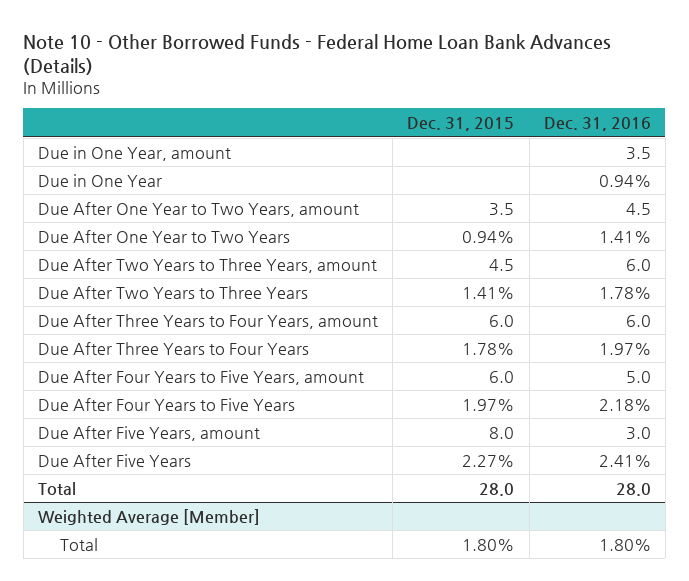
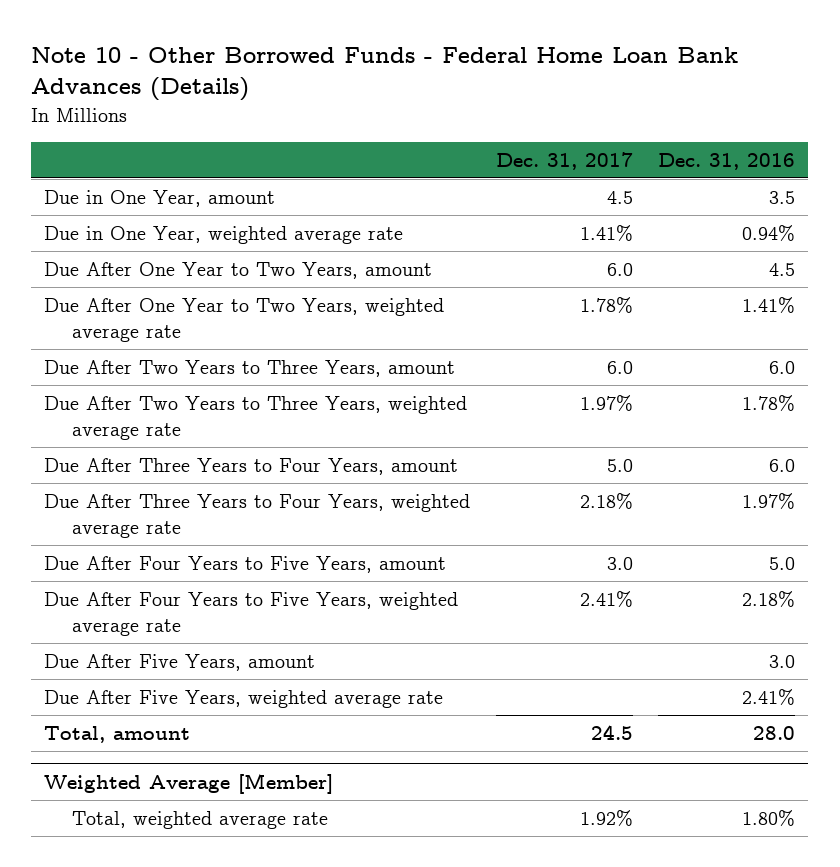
[407,116,515,131] Dec. 31, 2015 -> none
none -> [495,151,633,170] Dec. 31, 2017
[38,173,163,187] Due in One Year -> [44,226,404,245] Due in One Year, weighted average rate
[38,229,291,243] Due After One Year to Two Years -> [44,298,445,342] Due After One Year to Two Years, weighted average rate
[38,285,309,299] Due After Two Years to Three Years -> [44,396,468,440] Due After Two Years to Three Years, weighted average rate
[38,341,310,355] Due After Three Years to Four Years -> [44,494,471,538] Due After Three Years to Four Years, weighted average rate
[38,397,296,411] Due After Four Years to Five Years -> [44,592,459,636] Due After Four Years to Five Years, weighted average rate
[38,453,192,467] Due After Five Years -> [44,690,444,709] Due After Five Years, weighted average rate
[38,481,77,495] Total -> [44,726,191,744] Total, amount
[59,537,98,551] Total -> [71,811,328,830] Total, weighted average rate

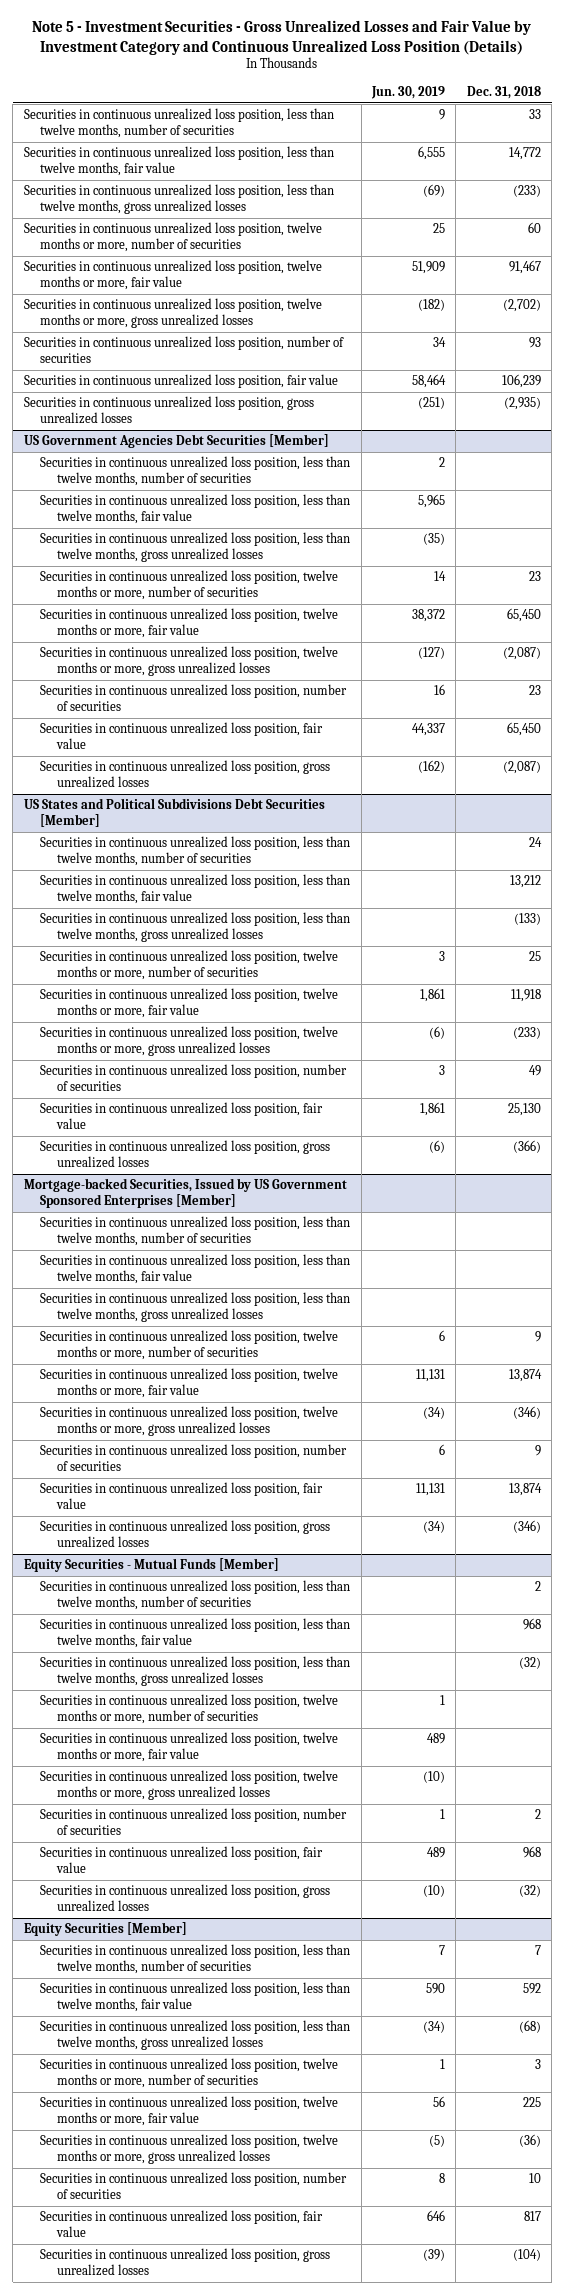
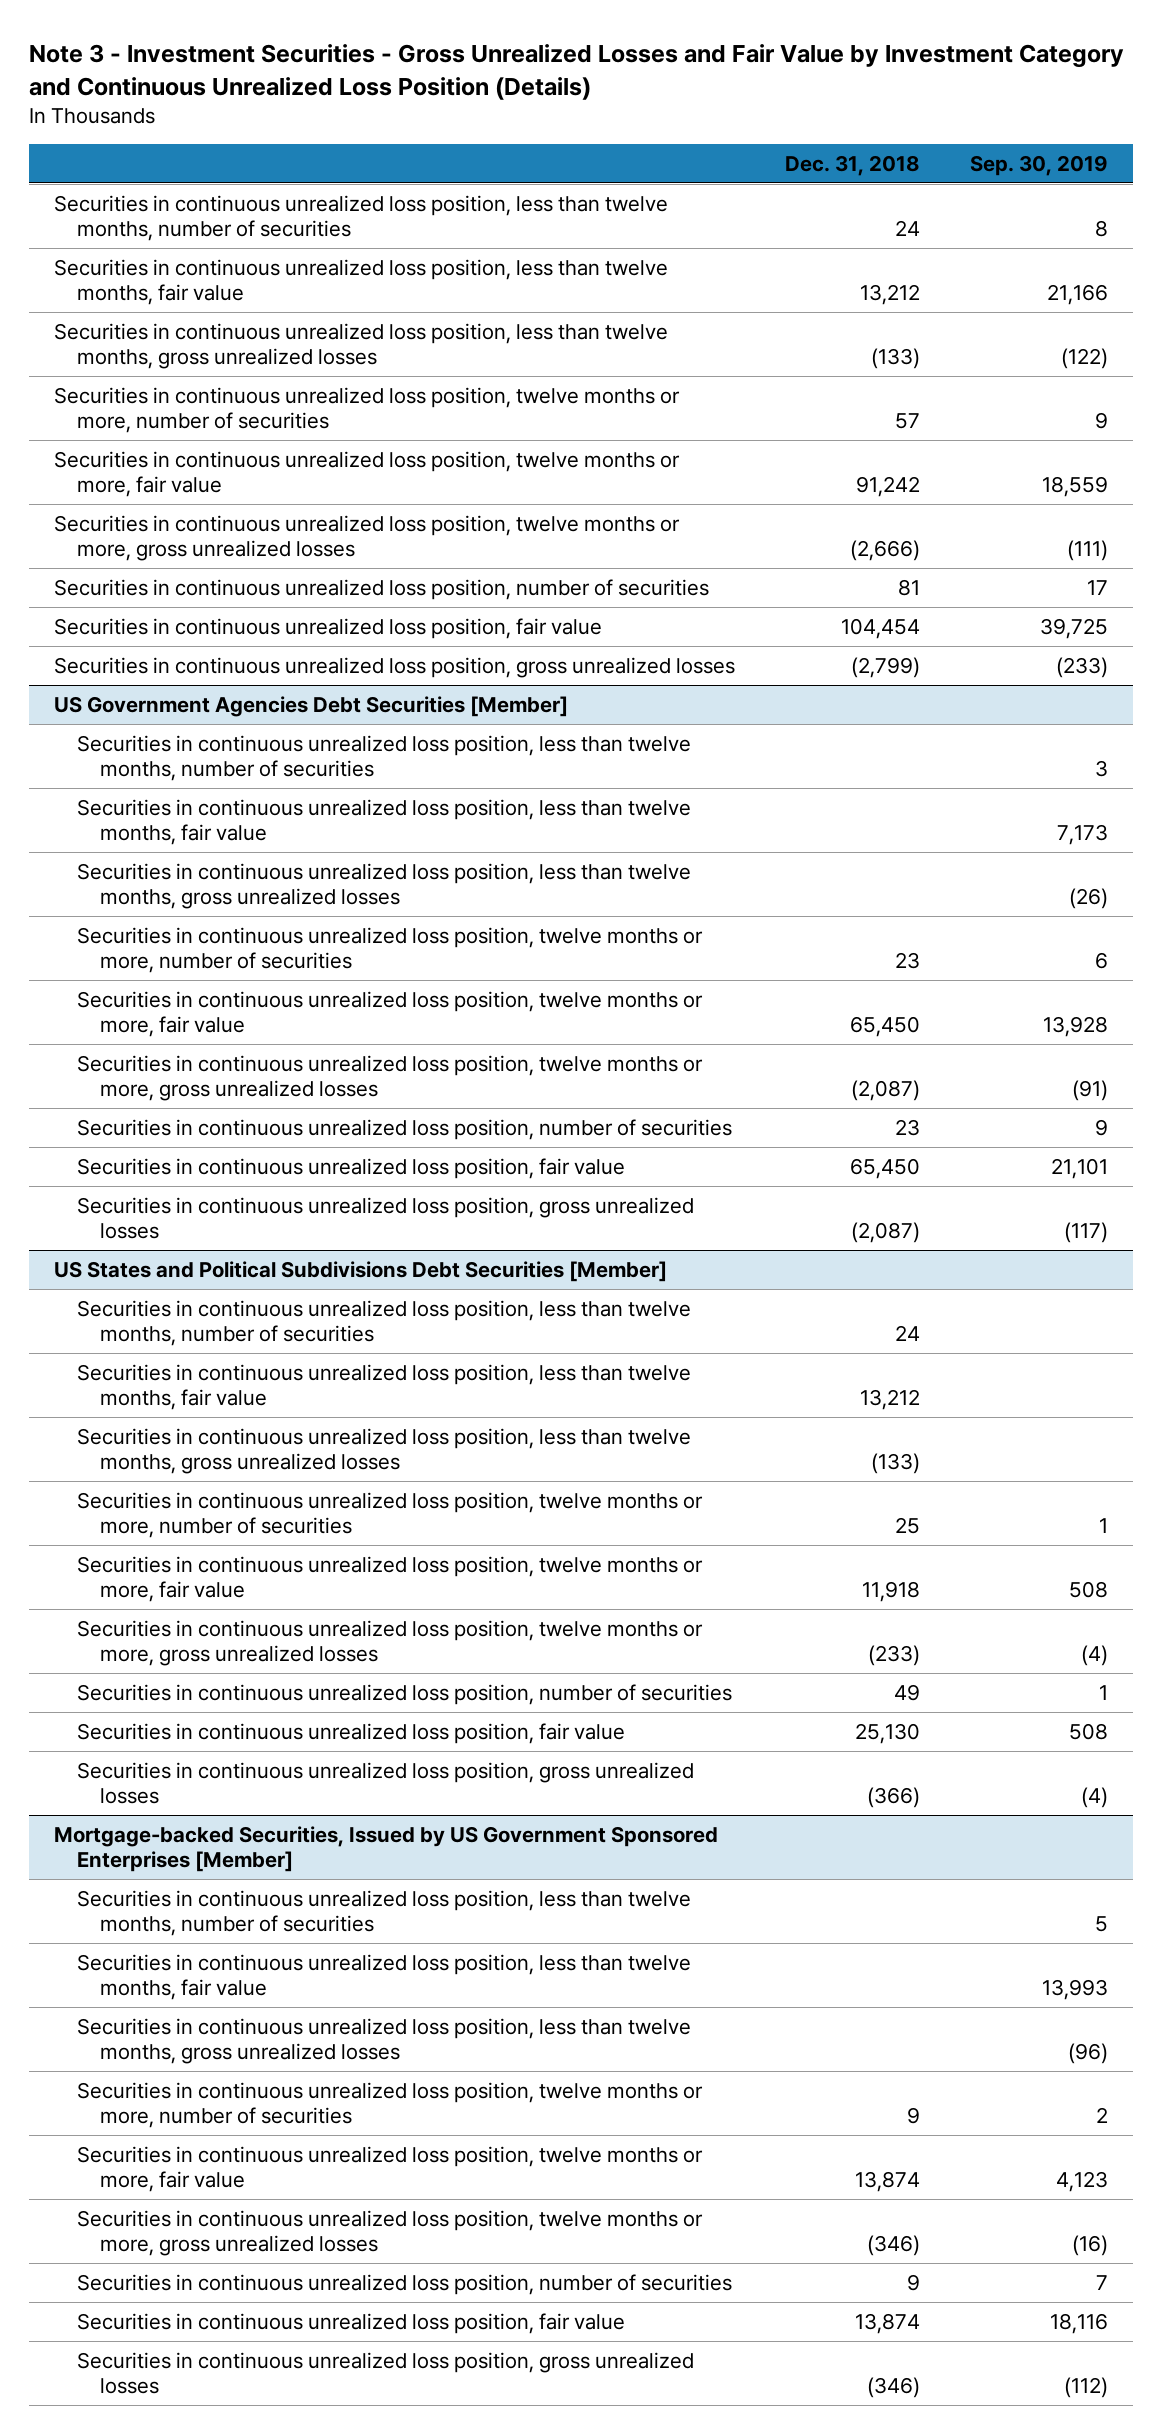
[32,20,532,55] Note 5 - Investment Securities - Gross Unrealized Losses and Fair Value by Investment Category and Continuous Unrealized Loss Position (Details) -> [29,44,1125,100] Note 3 - Investment Securities - Gross Unrealized Losses and Fair Value by Investment Category and Continuous Unrealized Loss Position (Details)
[371,86,446,100] Jun. 30, 2019 -> none
none -> [969,154,1108,176] Sep. 30, 2019
[528,109,541,120] 33 -> [895,220,921,237] 24
[508,147,541,161] 14,772 -> [860,284,921,306] 13,212
[512,185,541,198] (233) -> [871,348,921,370] (133)
[527,222,541,234] 60 -> [895,413,921,430] 57
[508,260,541,275] 91,467 -> [856,476,921,498] 91,242
[502,299,541,313] (2,702) -> [850,540,921,562] (2,666)
[528,337,541,349] 93 -> [898,578,921,596] 81
[501,374,541,389] 106,239 -> [841,617,921,639] 104,454
[503,397,541,411] (2,935) -> [851,656,921,678] (2,799)
[23,1558,279,1573] Equity Securities - Mutual Funds [Member] -> none
[40,1580,351,1611] Securities in continuous unrealized loss position, less than twelve months, number of securities -> none
[40,1618,351,1649] Securities in continuous unrealized loss position, less than twelve months, fair value -> none
[40,1656,351,1687] Securities in continuous unrealized loss position, less than twelve months, gross unrealized losses -> none
[40,1694,339,1725] Securities in continuous unrealized loss position, twelve months or more, number of securities -> none
[40,1732,339,1763] Securities in continuous unrealized loss position, twelve months or more, fair value -> none
[40,1770,339,1801] Securities in continuous unrealized loss position, twelve months or more, gross unrealized losses -> none
[40,1808,348,1836] Securities in continuous unrealized loss position, number of securities -> none
[40,1846,324,1874] Securities in continuous unrealized loss position, fair value -> none
[40,1884,331,1913] Securities in continuous unrealized loss position, gross unrealized losses -> none
[23,1922,187,1937] Equity Securities [Member] -> none
[40,1944,351,1975] Securities in continuous unrealized loss position, less than twelve months, number of securities -> none
[40,1982,351,2013] Securities in continuous unrealized loss position, less than twelve months, fair value -> none
[40,2020,351,2051] Securities in continuous unrealized loss position, less than twelve months, gross unrealized losses -> none
[40,2058,339,2089] Securities in continuous unrealized loss position, twelve months or more, number of securities -> none
[40,2096,339,2127] Securities in continuous unrealized loss position, twelve months or more, fair value -> none
[40,2134,339,2165] Securities in continuous unrealized loss position, twelve months or more, gross unrealized losses -> none
[40,2172,348,2200] Securities in continuous unrealized loss position, number of securities -> none
[40,2210,324,2238] Securities in continuous unrealized loss position, fair value -> none
[40,2248,331,2277] Securities in continuous unrealized loss position, gross unrealized losses -> none

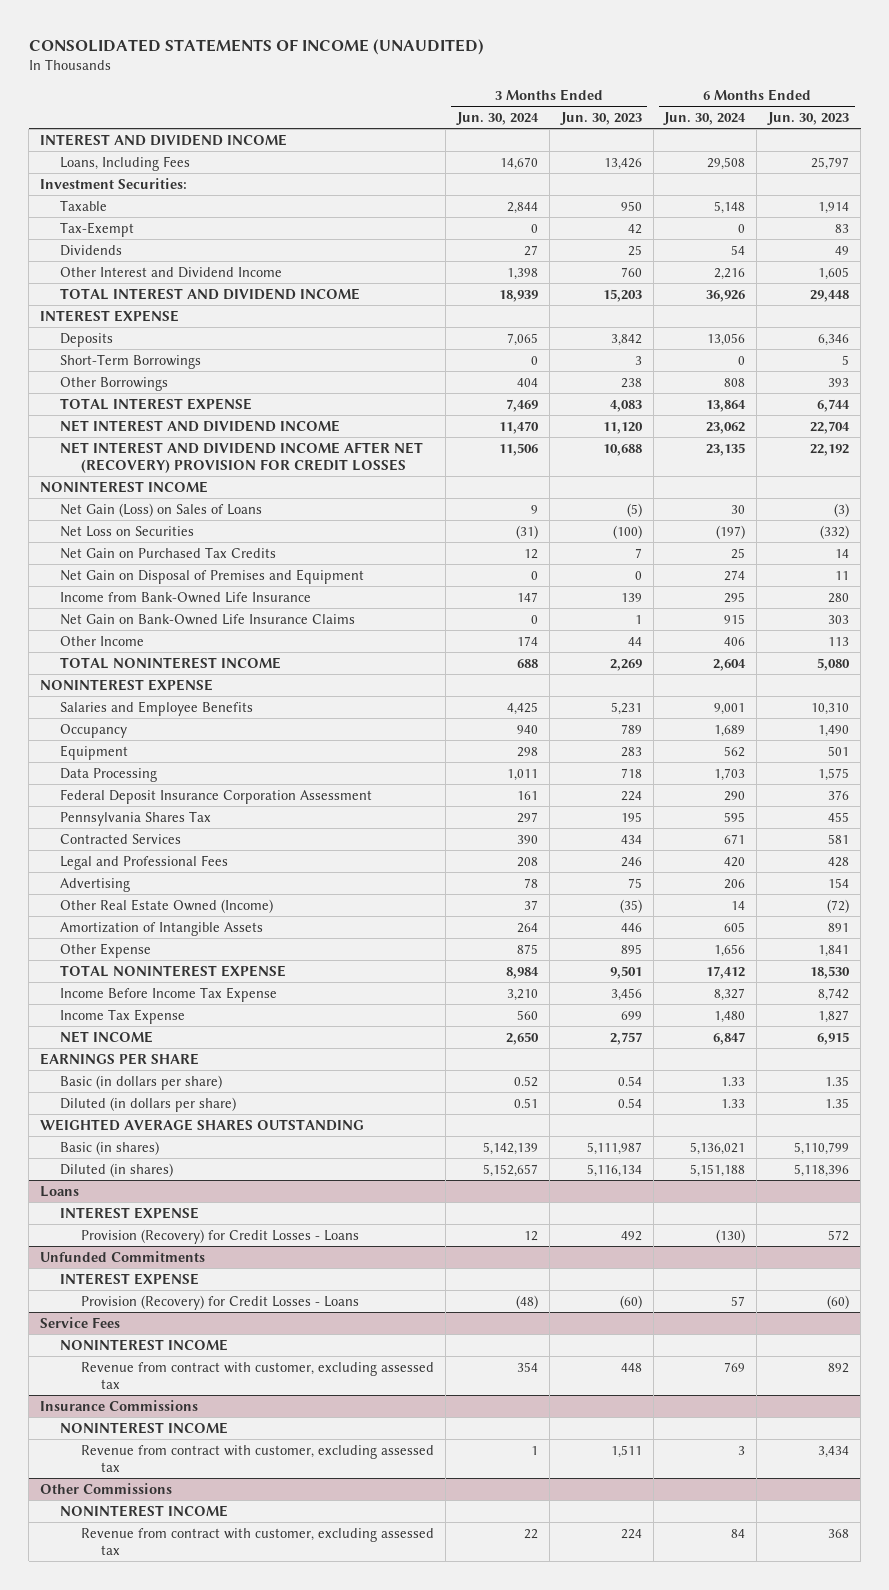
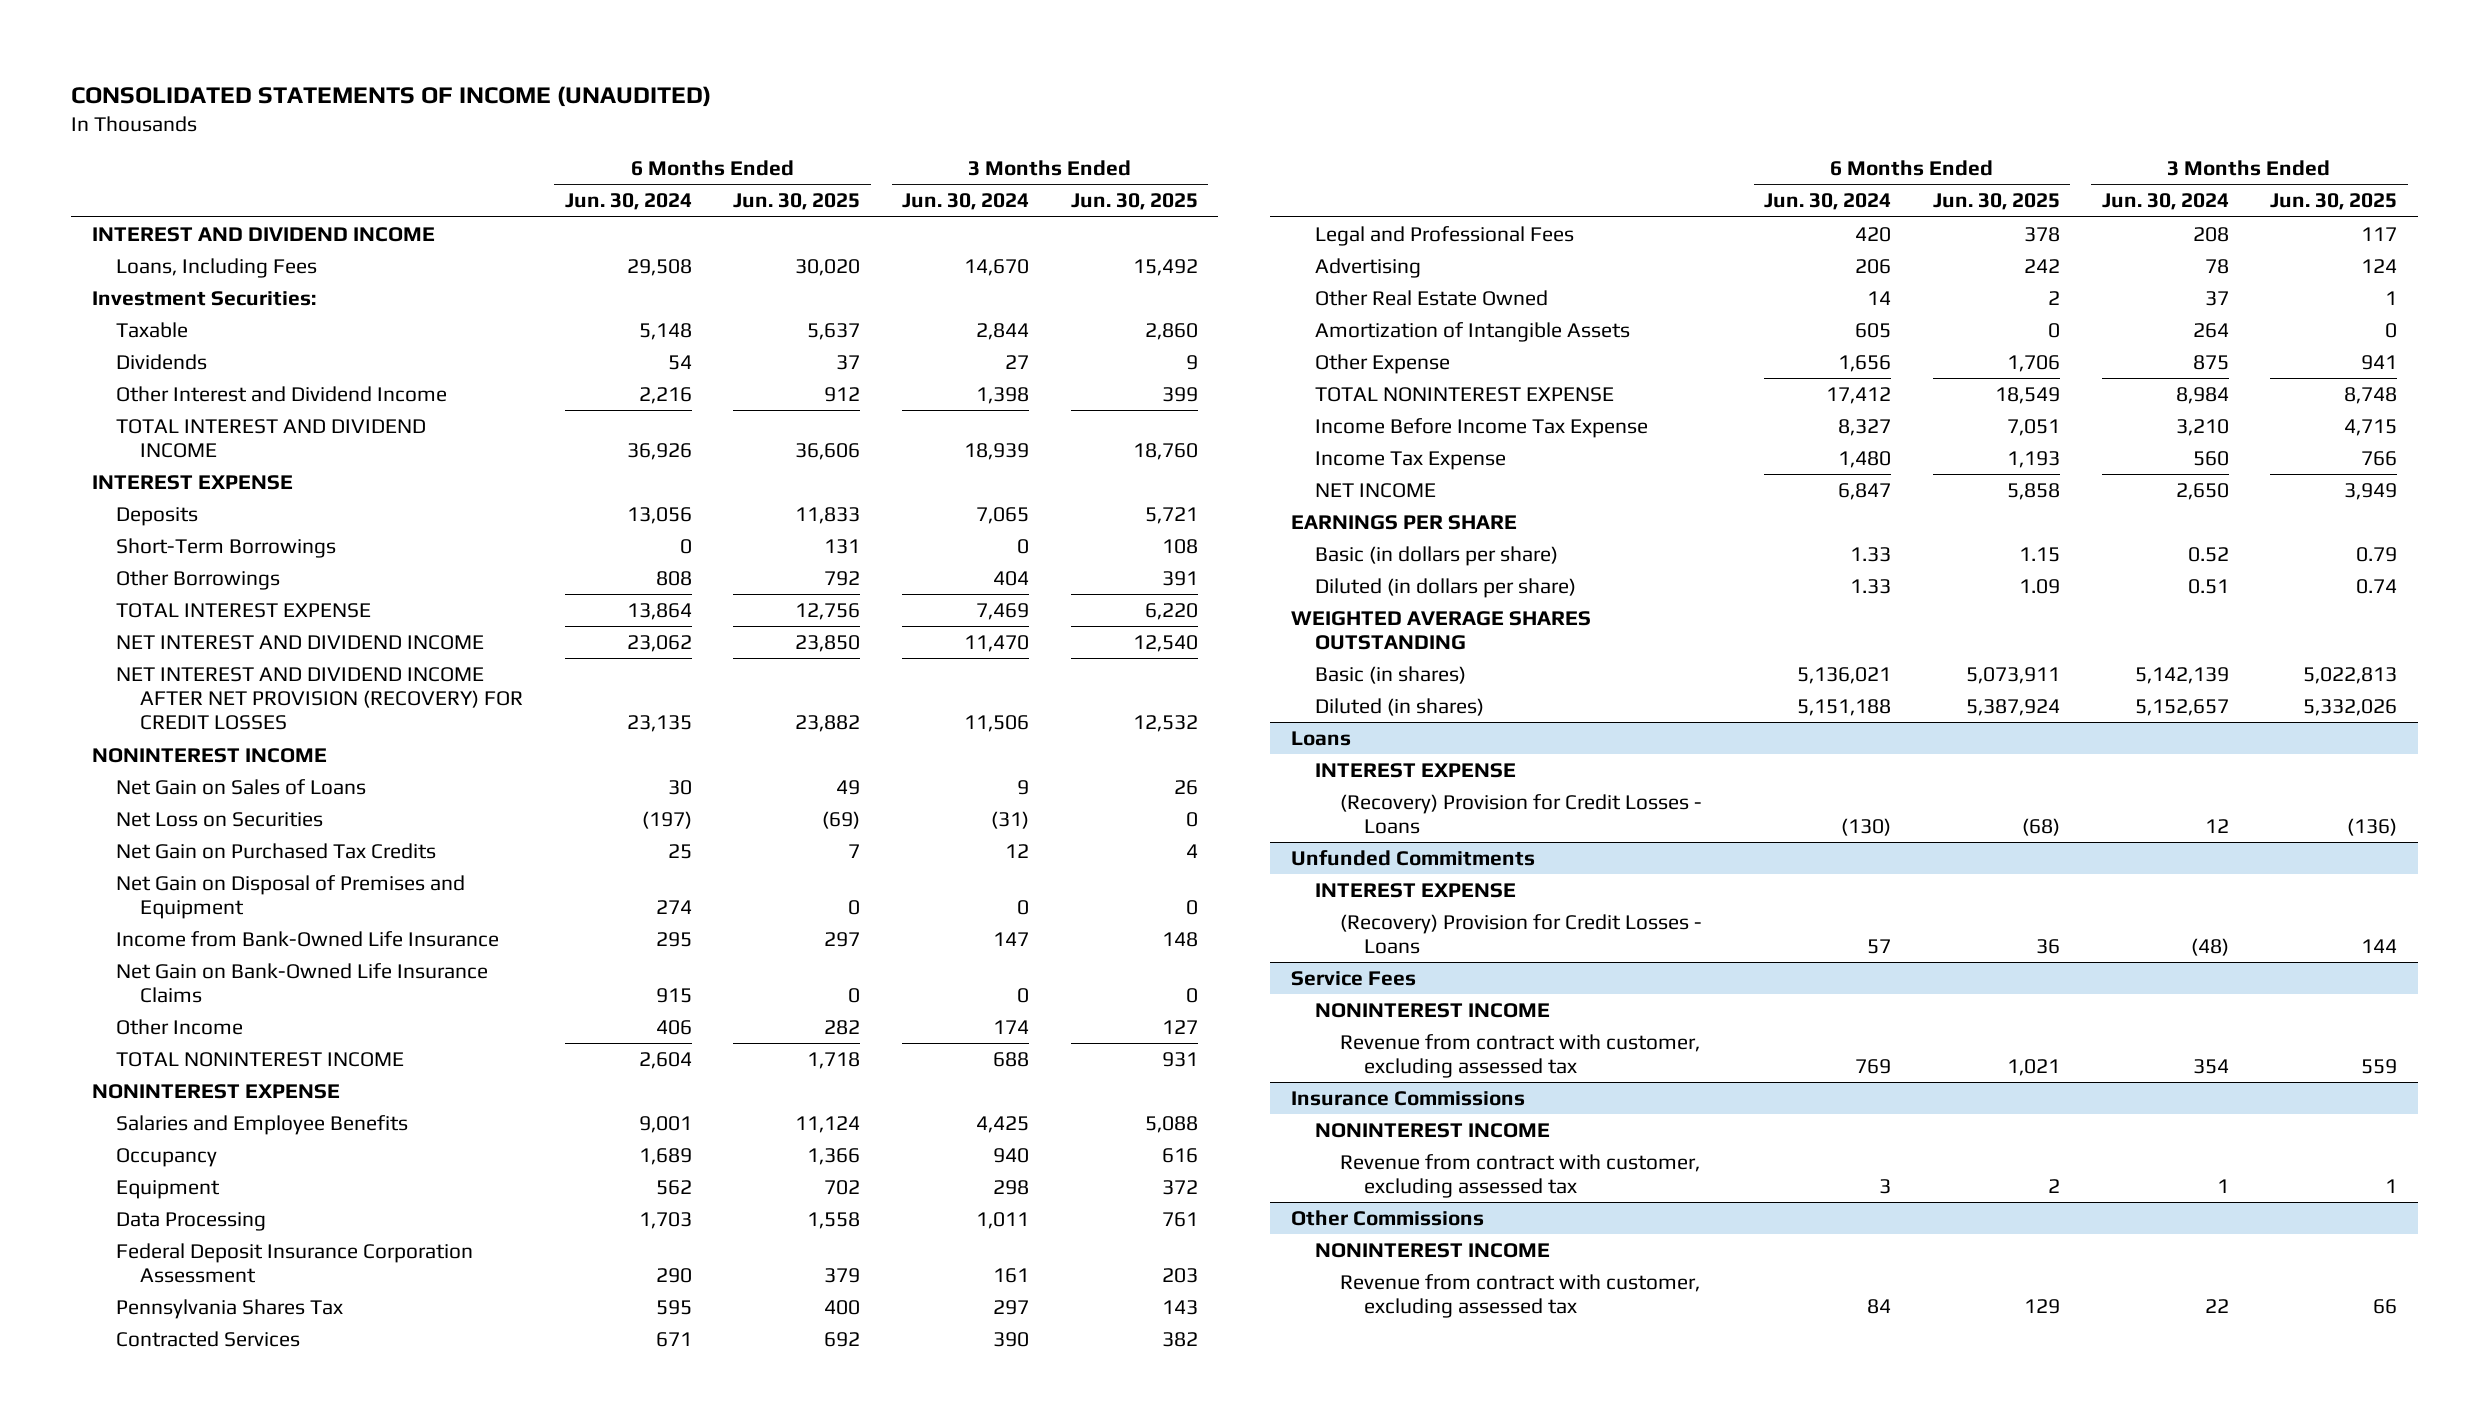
[559,111,642,125] Jun. 30, 2023 -> none
[767,111,850,125] Jun. 30, 2023 -> none
none -> [733,193,861,211] Jun. 30, 2025
none -> [1070,193,1198,211] Jun. 30, 2025
[60,221,135,237] Tax-Exempt -> none
[60,441,424,473] NET INTEREST AND DIVIDEND INCOME AFTER NET (RECOVERY) PROVISION FOR CREDIT LOSSES -> [115,666,524,731] NET INTEREST AND DIVIDEND INCOME AFTER NET PROVISION (RECOVERY) FOR CREDIT LOSSES
[60,502,263,517] Net Gain (Loss) on Sales of Loans -> [115,778,366,795] Net Gain on Sales of Loans
[60,898,274,913] Other Real Estate Owned (Income) -> [1315,289,1549,306] Other Real Estate Owned
[80,1228,359,1244] Provision (Recovery) for Credit Losses - Loans -> [1339,793,1702,835] (Recovery) Provision for Credit Losses - Loans
[80,1294,359,1310] Provision (Recovery) for Credit Losses - Loans -> [1339,913,1702,955] (Recovery) Provision for Credit Losses - Loans

